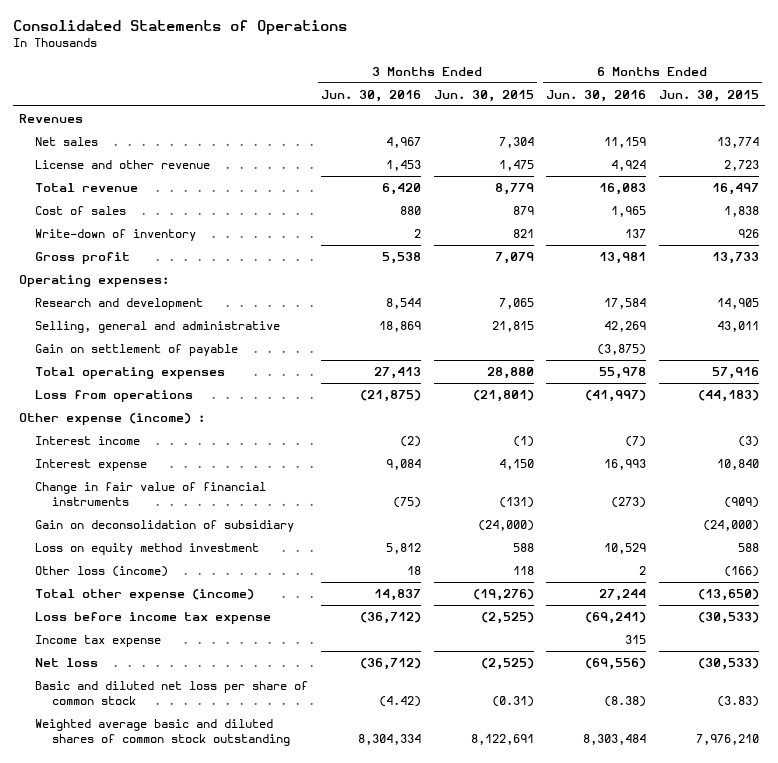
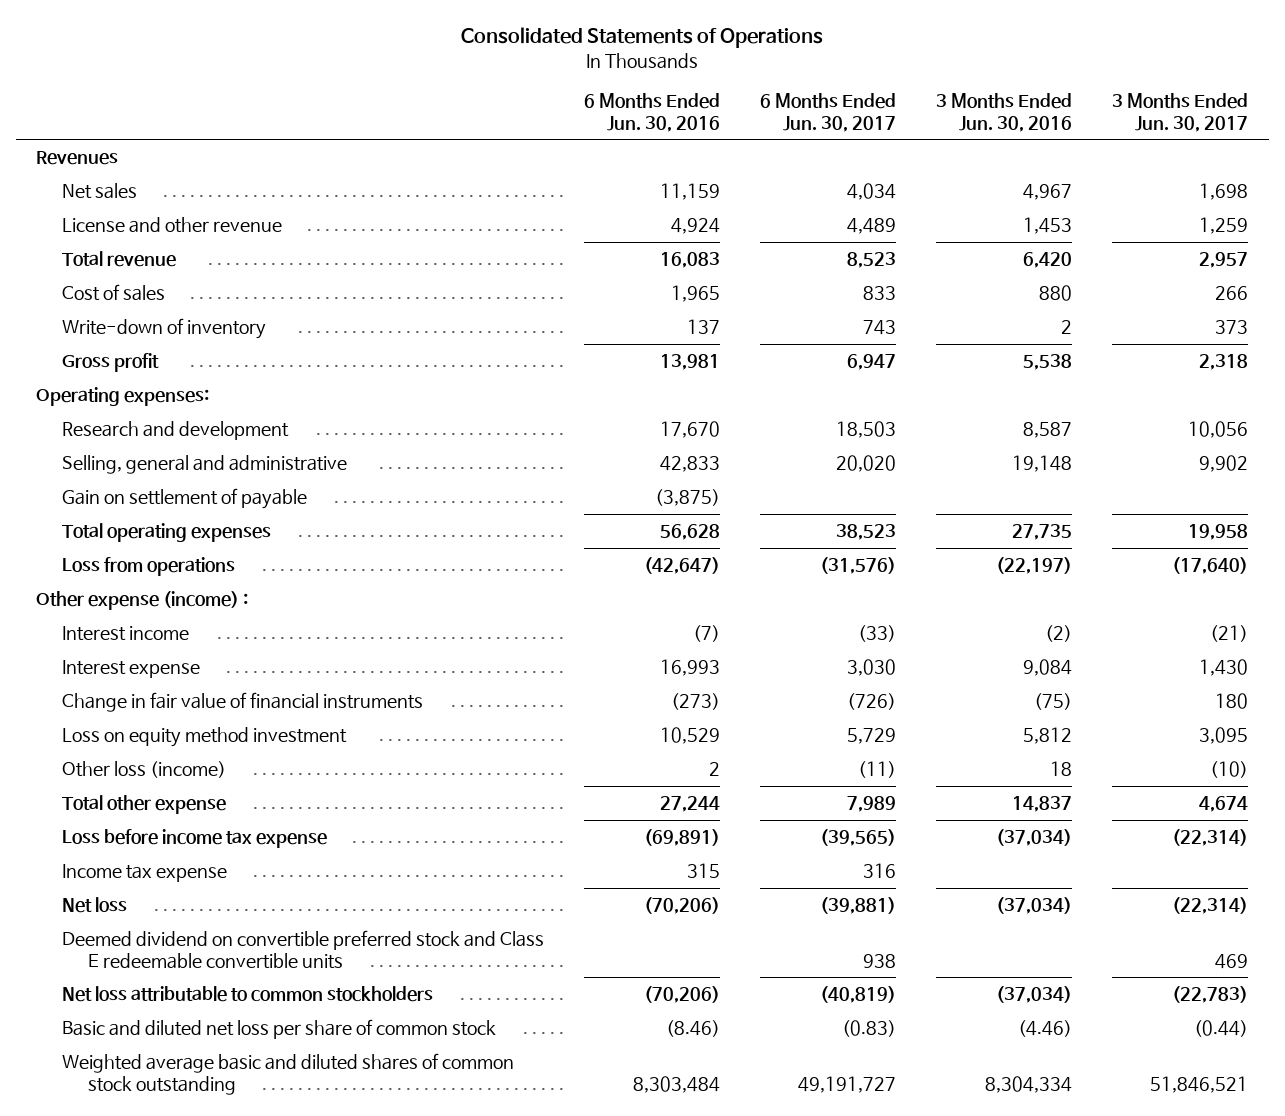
[433,89,534,102] Jun. 30, 2015 -> none
[658,89,759,102] Jun. 30, 2015 -> none
none -> [760,93,897,132] 6 Months Ended Jun. 30, 2017
none -> [1112,93,1249,132] 3 Months Ended Jun. 30, 2017
[385,298,421,310] 8,544 -> [1023,422,1073,439] 8,587
[604,298,647,310] 17,584 -> [660,421,721,439] 17,670
[378,321,421,333] 18,869 -> [1012,455,1073,473] 19,148
[604,321,647,333] 42,269 -> [660,456,721,473] 42,833
[373,367,421,380] 27,413 -> [1012,524,1073,541] 27,735
[599,367,647,380] 55,978 -> [660,524,721,541] 56,628
[359,390,421,403] (21,875) -> [996,557,1073,575] (22,197)
[585,390,647,403] (41,997) -> [644,557,721,575] (42,647)
[35,520,295,533] Gain on deconsolidation of subsidiary -> none
[35,589,255,602] Total other expense (income) -> [62,795,227,815] Total other expense
[359,612,421,625] (36,712) -> [996,829,1073,847] (37,034)
[585,612,647,625] (69,241) -> [644,829,721,847] (69,891)
[359,658,421,671] (36,712) -> [996,897,1073,915] (37,034)
[585,658,647,671] (69,556) -> [644,897,721,915] (70,206)
none -> [62,930,545,969] Deemed dividend on convertible preferred stock and Class E redeemable convertible units
none -> [62,986,434,1003] Net loss attributable to common stockholders
[378,695,421,707] (4.42) -> [1018,1020,1073,1038] (4.46)
[604,695,647,707] (8.38) -> [666,1020,721,1038] (8.46)

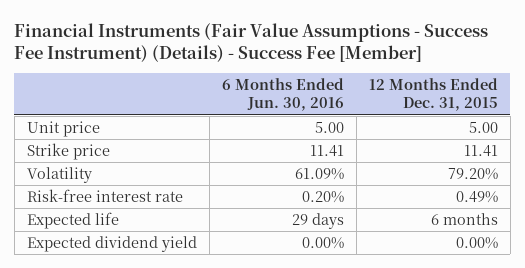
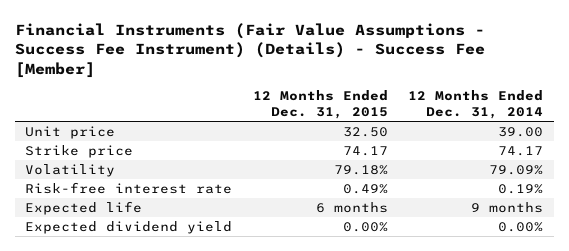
[221,78,344,112] 6 Months Ended Jun. 30, 2016 -> none
none -> [408,90,544,120] 12 Months Ended Dec. 31, 2014
[468,121,498,133] 5.00 -> [342,126,388,137] 32.50
[463,144,498,157] 11.41 -> [342,145,388,156] 74.17
[447,167,498,180] 79.20% -> [333,164,388,175] 79.18%

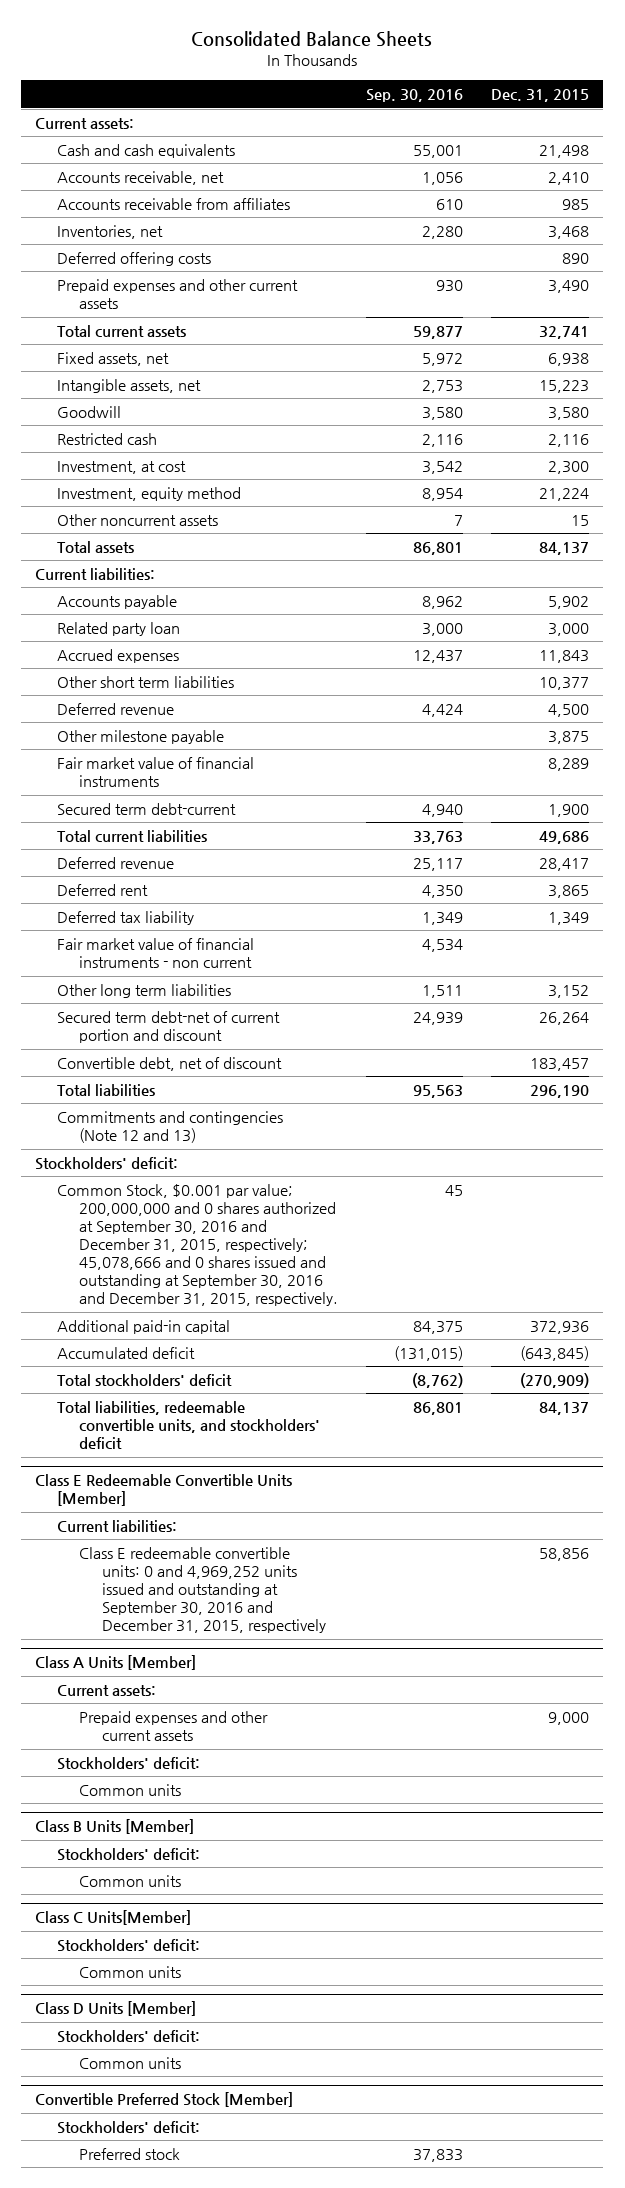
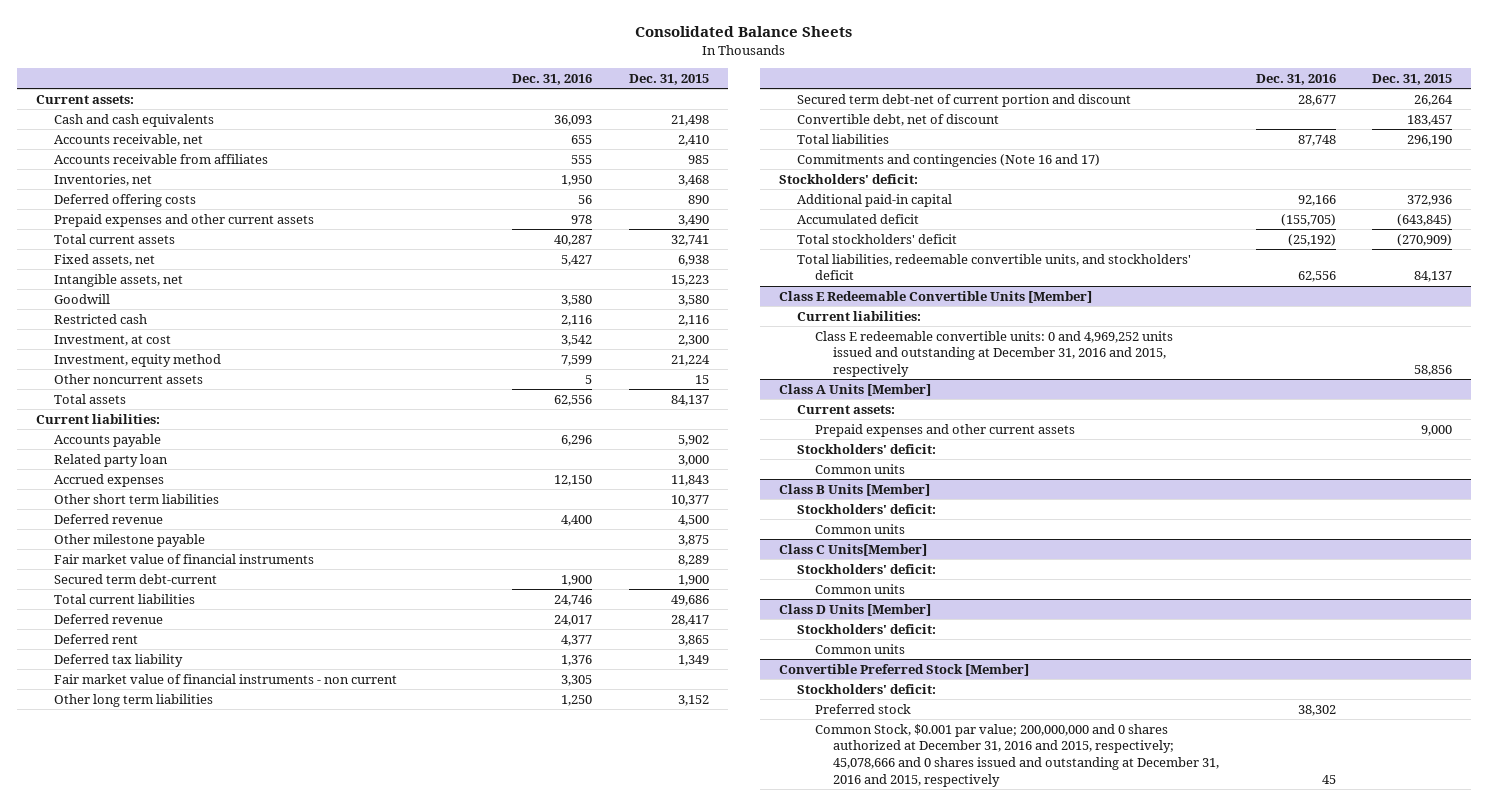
[366,89,464,103] Sep. 30, 2016 -> none
none -> [512,73,593,85] Dec. 31, 2016
[57,1111,284,1144] Commitments and contingencies (Note 12 and 13) -> [796,153,1100,167] Commitments and contingencies (Note 16 and 17)
[57,1184,339,1307] Common Stock, $0.001 par value; 200,000,000 and 0 shares authorized at September 30, 2016 and December 31, 2015, respectively; 45,078,666 and 0 shares issued and outstanding at September 30, 2016 and December 31, 2015, respectively. -> none
[79,1547,326,1634] Class E redeemable convertible units: 0 and 4,969,252 units issued and outstanding at September 30, 2016 and December 31, 2015, respectively -> [814,330,1173,378] Class E redeemable convertible units: 0 and 4,969,252 units issued and outstanding at December 31, 2016 and 2015, respectively
none -> [814,723,1219,787] Common Stock, $0.001 par value; 200,000,000 and 0 shares authorized at December 31, 2016 and 2015, respectively; 45,078,666 and 0 shares issued and outstanding at December 31, 2016 and 2015, respectively

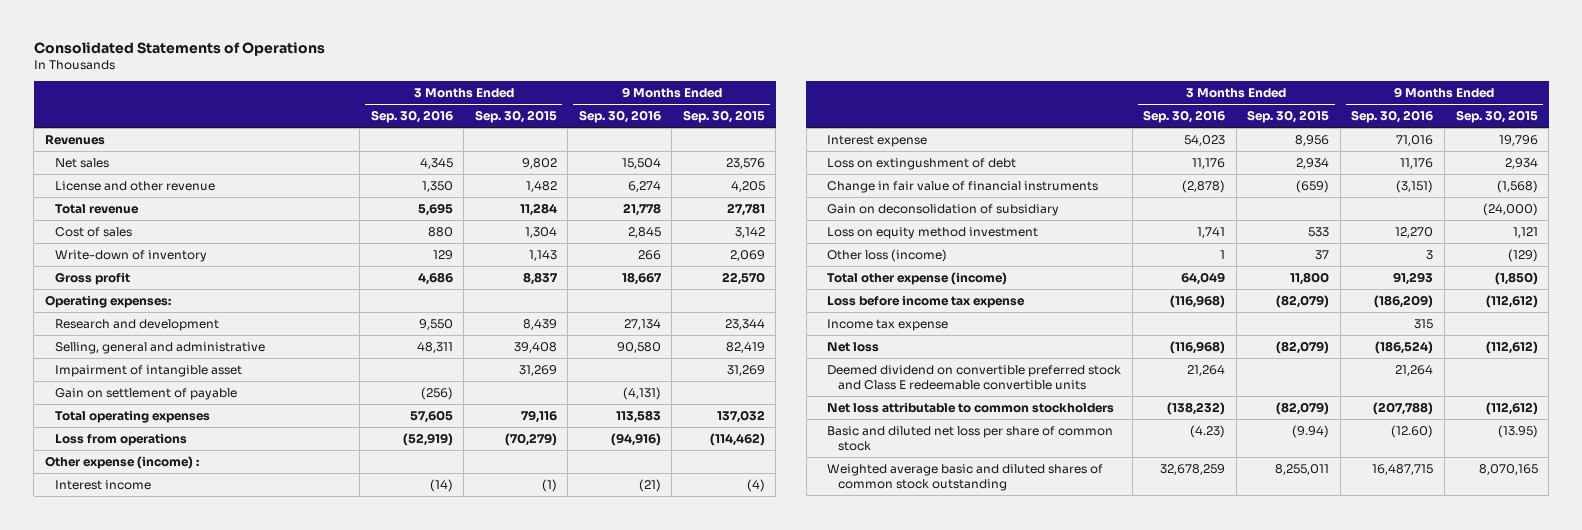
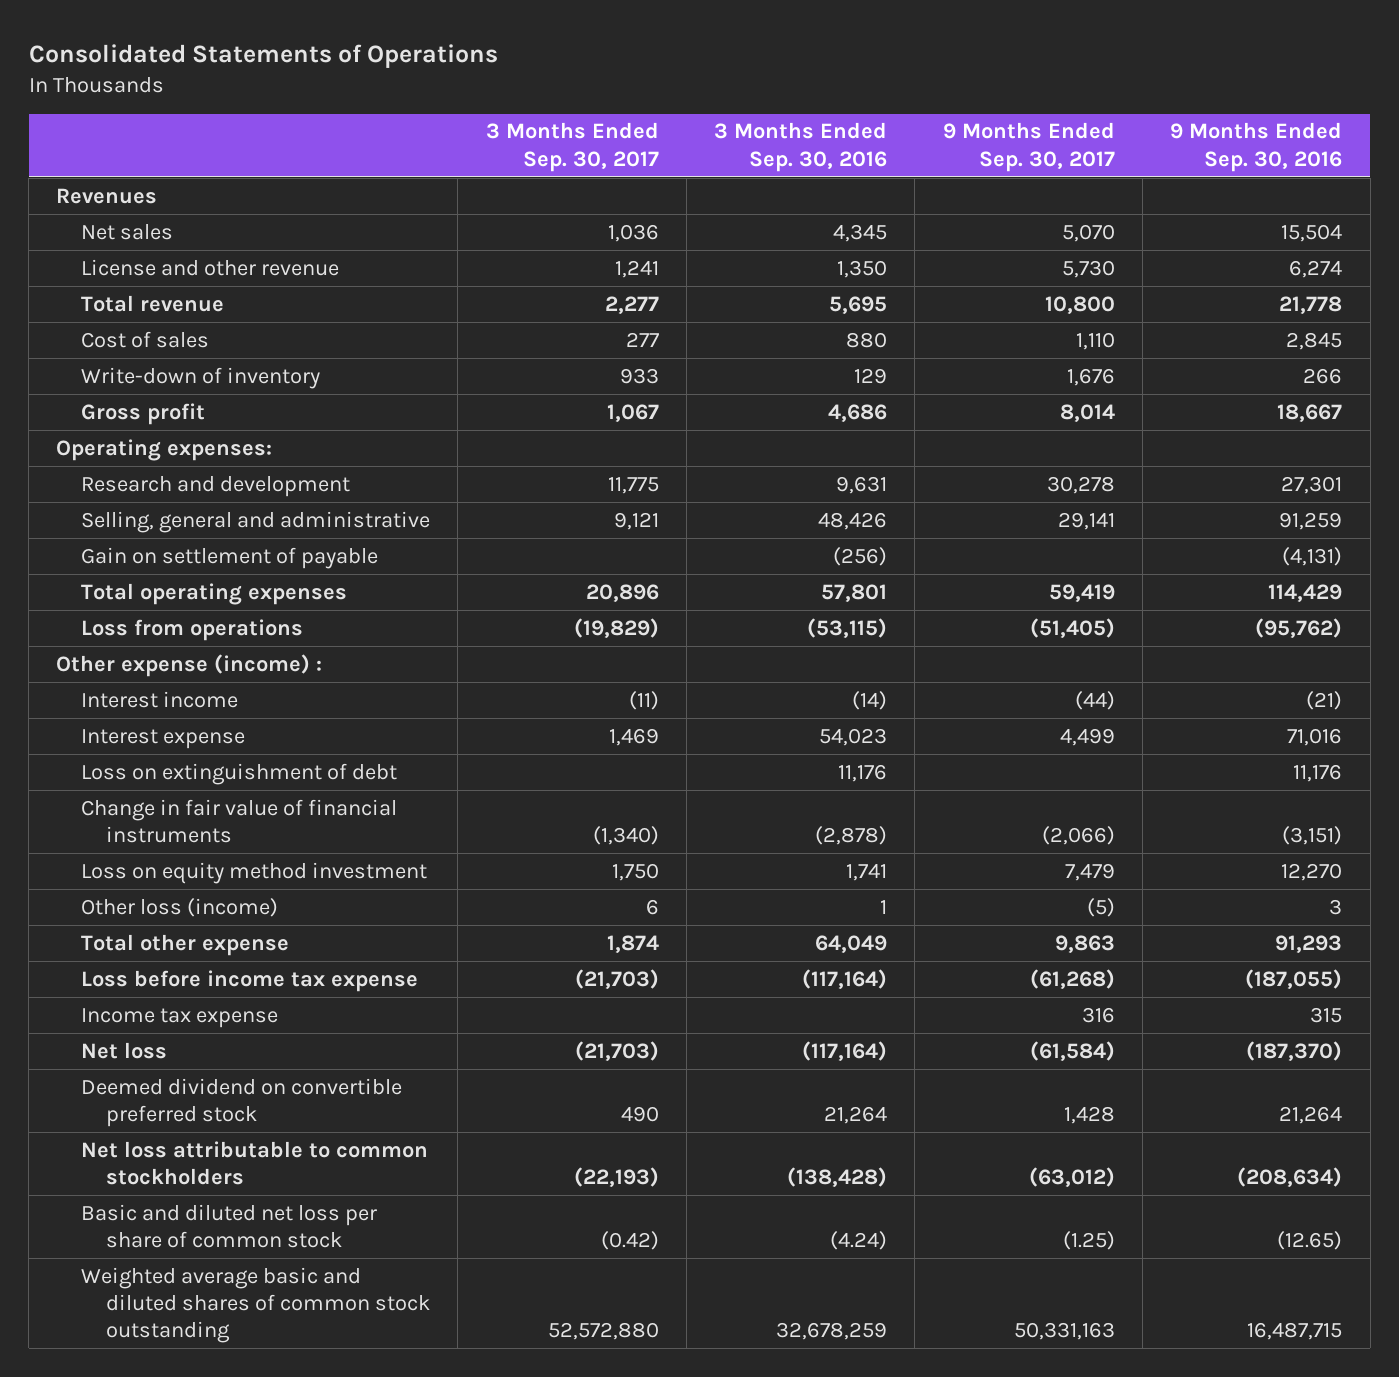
[474,110,557,124] Sep. 30, 2015 -> none
[682,110,765,124] Sep. 30, 2015 -> none
none -> [485,122,659,172] 3 Months Ended Sep. 30, 2017
none -> [942,122,1115,172] 9 Months Ended Sep. 30, 2017
[54,364,242,377] Impairment of intangible asset -> none
[418,318,453,330] 9,550 -> [836,475,888,494] 9,631
[623,318,661,330] 27,134 -> [1281,475,1343,494] 27,301
[416,341,453,353] 48,311 -> [818,511,888,530] 48,426
[616,341,661,353] 90,580 -> [1279,511,1343,530] 91,259
[409,409,453,423] 57,605 -> [821,583,888,602] 57,801
[615,410,661,423] 113,583 -> [1268,583,1343,602] 114,429
[402,432,453,446] (52,919) -> [807,617,888,638] (53,115)
[610,432,661,446] (94,916) -> [1255,617,1343,638] (95,762)
[827,157,1017,170] Loss on extingushment of debt -> [81,762,398,785] Loss on extinguishment of debt
[827,203,1060,216] Gain on deconsolidation of subsidiary -> none
[827,271,1008,285] Total other expense (income) -> [81,933,290,956] Total other expense
[1170,294,1226,308] (116,968) -> [802,968,888,989] (117,164)
[1374,294,1434,308] (186,209) -> [1245,968,1343,989] (187,055)
[1170,340,1226,354] (116,968) -> [802,1040,888,1061] (117,164)
[1375,340,1434,354] (186,524) -> [1246,1040,1343,1061] (187,370)
[827,364,1122,391] Deemed dividend on convertible preferred stock and Class E redeemable convertible units -> [81,1077,403,1127] Deemed dividend on convertible preferred stock
[1167,401,1226,415] (138,232) -> [787,1166,888,1187] (138,428)
[1373,401,1434,415] (207,788) -> [1237,1166,1343,1187] (208,634)
[1190,424,1226,438] (4.23) -> [830,1230,888,1250] (4.24)
[1391,424,1434,438] (12.60) -> [1277,1230,1343,1250] (12.65)

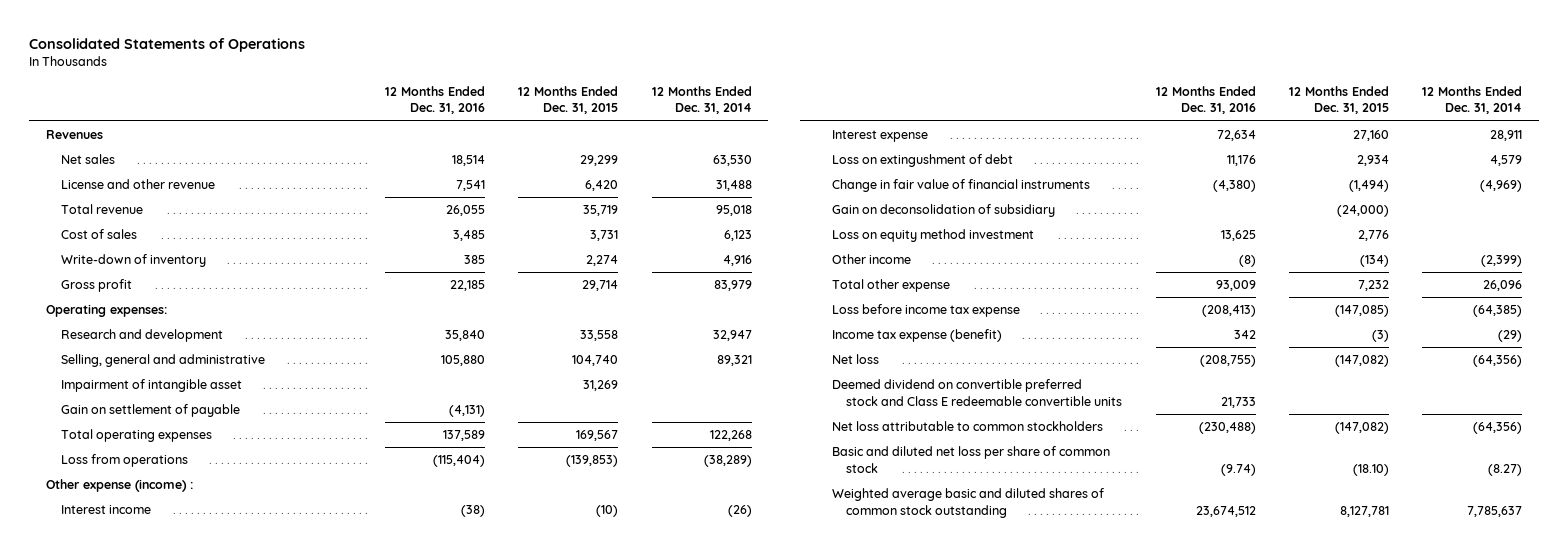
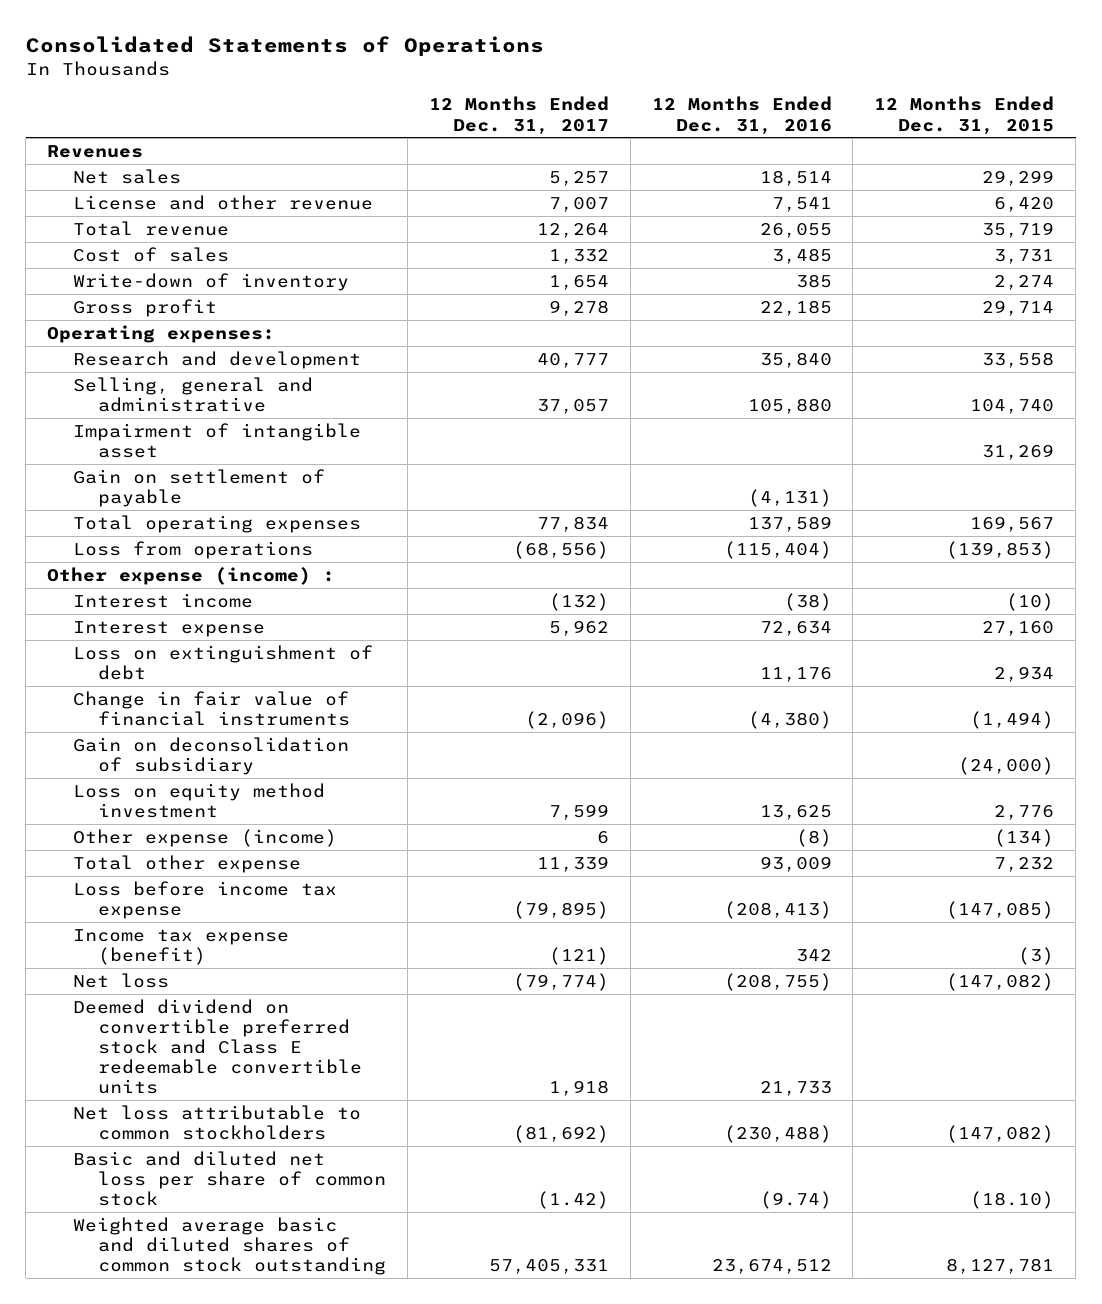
[651,86,752,115] 12 Months Ended Dec. 31, 2014 -> none
none -> [428,96,609,135] 12 Months Ended Dec. 31, 2017
[831,154,1013,168] Loss on extingushment of debt -> [72,644,373,680] Loss on extinguishment of debt
[831,254,911,265] Other income -> [72,828,337,847] Other expense (income)

